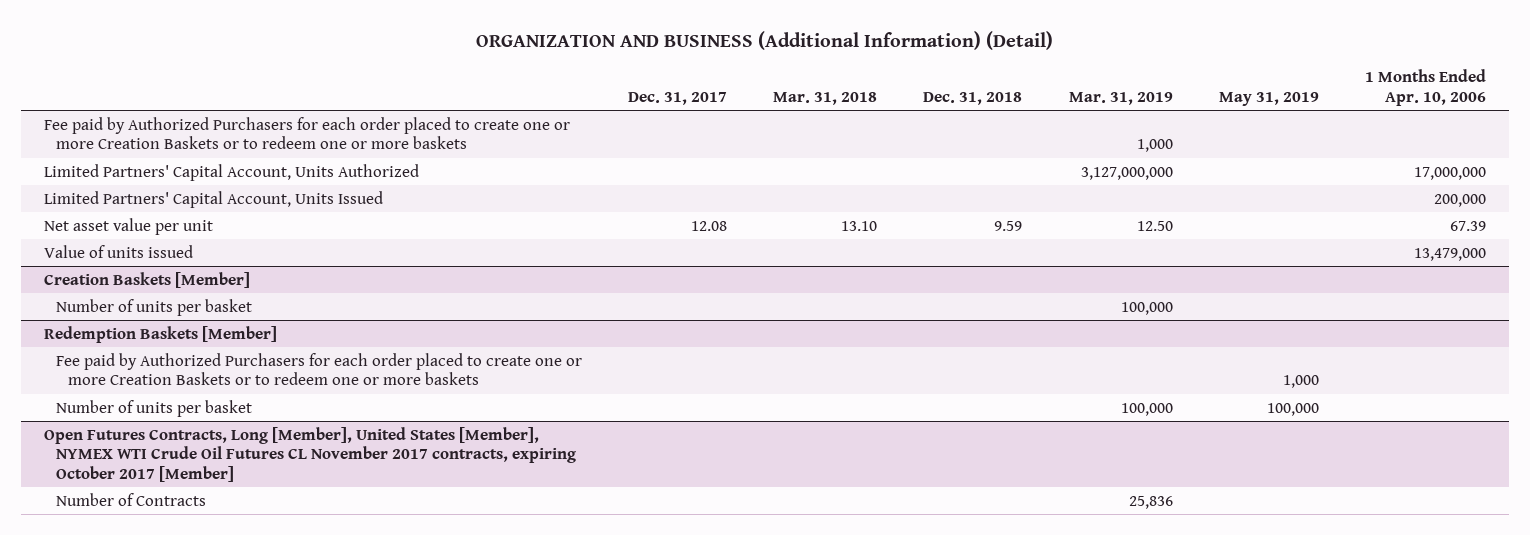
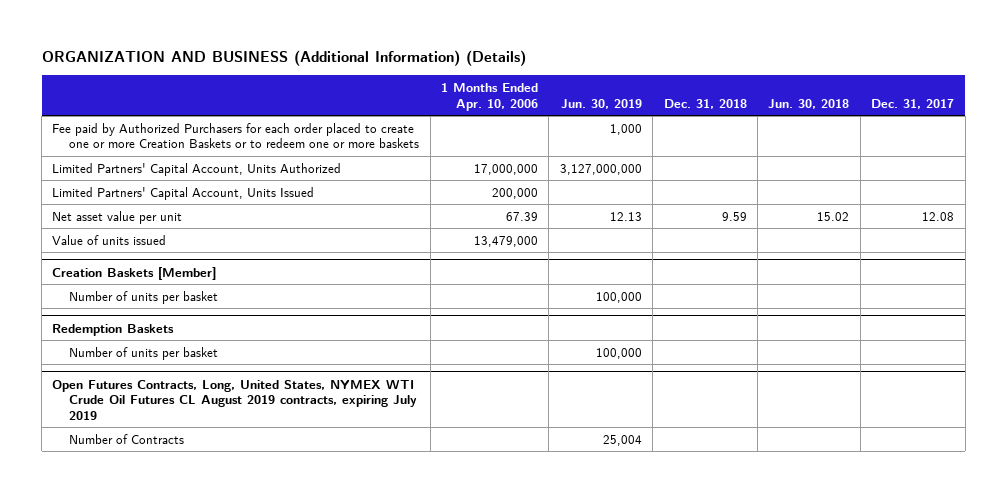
[475,30,1053,50] ORGANIZATION AND BUSINESS (Additional Information) (Detail) -> [41,50,526,67] ORGANIZATION AND BUSINESS (Additional Information) (Details)
[773,91,878,105] Mar. 31, 2018 -> none
[1068,91,1173,105] Mar. 31, 2019 -> none
[1218,91,1319,106] May 31, 2019 -> none
none -> [560,98,642,109] Jun. 30, 2019
none -> [768,98,850,109] Jun. 30, 2018
[55,352,582,386] Fee paid by Authorized Purchasers for each order placed to create one or more Creation Baskets or to redeem one or more baskets -> none
[43,325,277,343] Redemption Baskets [Member] -> [52,323,175,336] Redemption Baskets
[43,426,576,483] Open Futures Contracts, Long [Member], United States [Member], NYMEX WTI Crude Oil Futures CL November 2017 contracts, expiring October 2017 [Member] -> [52,378,418,420] Open Futures Contracts, Long, United States, NYMEX WTI Crude Oil Futures CL August 2019 contracts, expiring July 2019

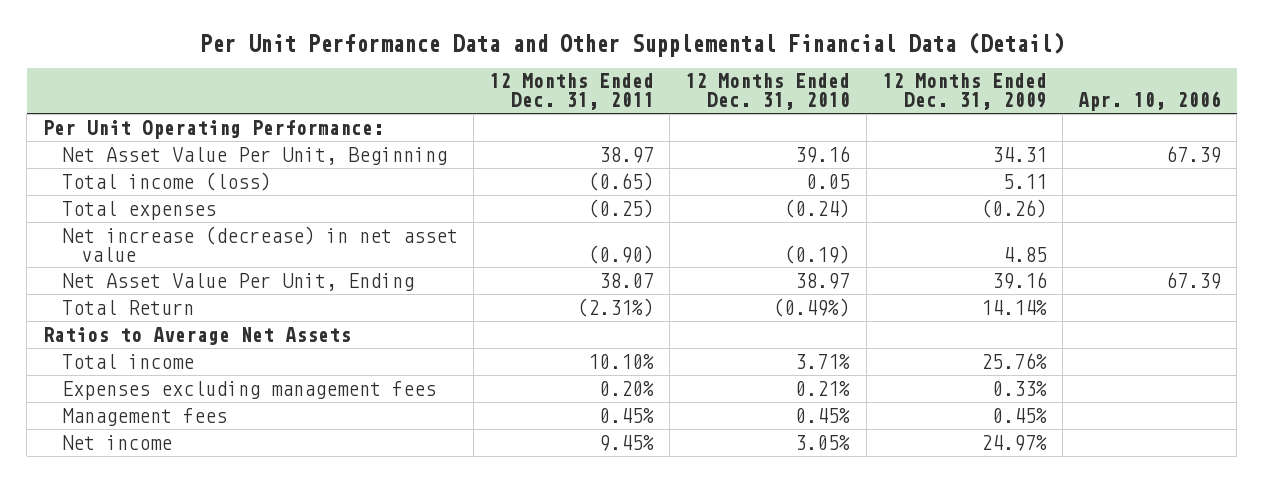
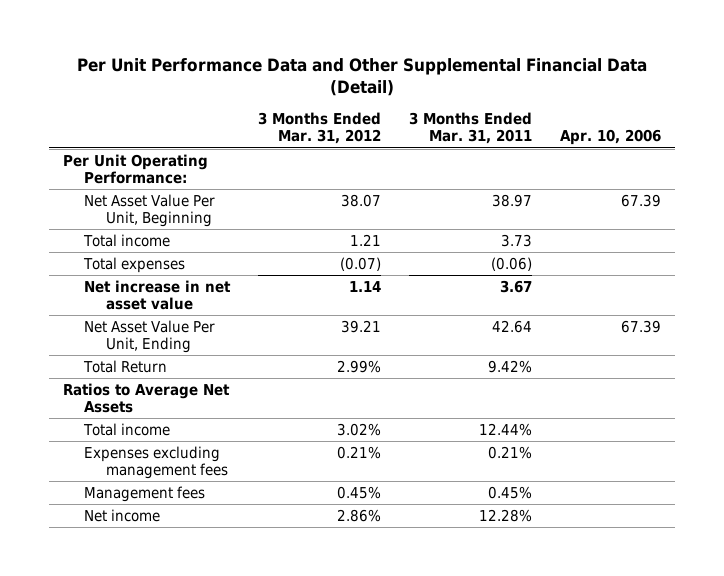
[489,73,655,111] 12 Months Ended Dec. 31, 2011 -> none
[685,73,851,111] 12 Months Ended Dec. 31, 2010 -> none
[881,73,1047,111] 12 Months Ended Dec. 31, 2009 -> none
none -> [258,112,382,145] 3 Months Ended Mar. 31, 2012
none -> [409,112,533,145] 3 Months Ended Mar. 31, 2011
[61,171,271,191] Total income (loss) -> [83,233,171,247] Total income
[61,225,458,262] Net increase (decrease) in net asset value -> [84,279,232,310] Net increase in net asset value

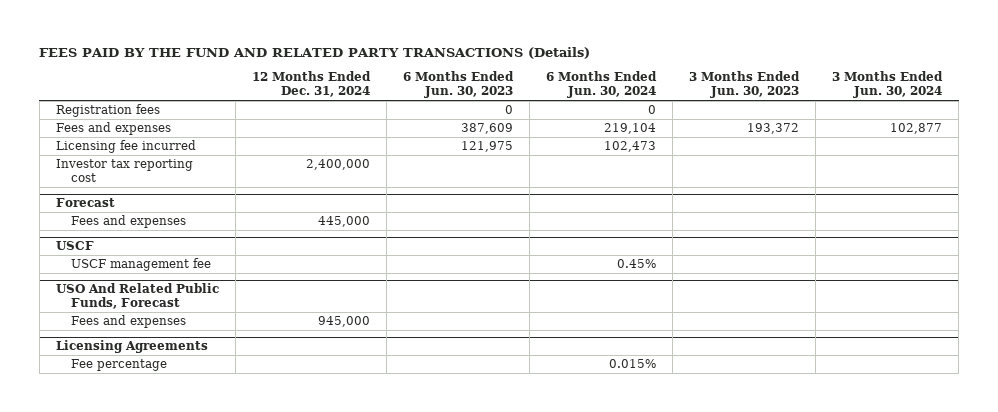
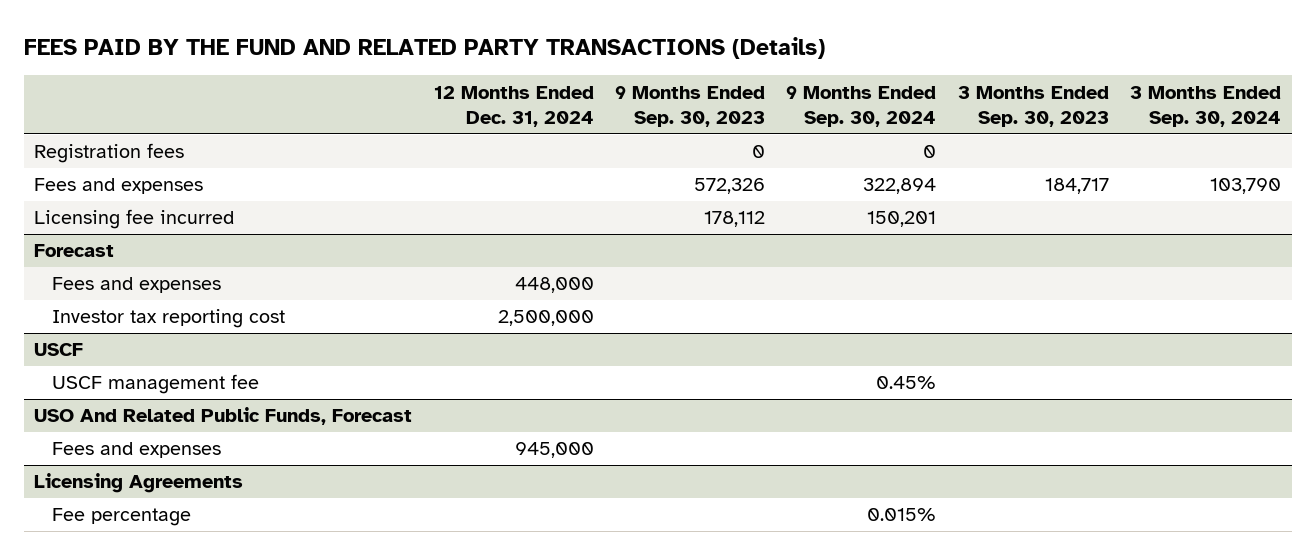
[403,71,515,99] 6 Months Ended Jun. 30, 2023 -> none
[546,71,658,99] 6 Months Ended Jun. 30, 2024 -> none
[689,71,801,99] 3 Months Ended Jun. 30, 2023 -> none
[832,71,944,99] 3 Months Ended Jun. 30, 2024 -> none
none -> [615,85,766,128] 9 Months Ended Sep. 30, 2023
none -> [786,85,937,128] 9 Months Ended Sep. 30, 2024
none -> [957,85,1109,128] 3 Months Ended Sep. 30, 2023
none -> [1130,85,1282,128] 3 Months Ended Sep. 30, 2024
[55,159,193,183] Investor tax reporting cost -> none
[317,216,370,228] 445,000 -> [514,277,594,294] 448,000
none -> [52,309,286,329] Investor tax reporting cost

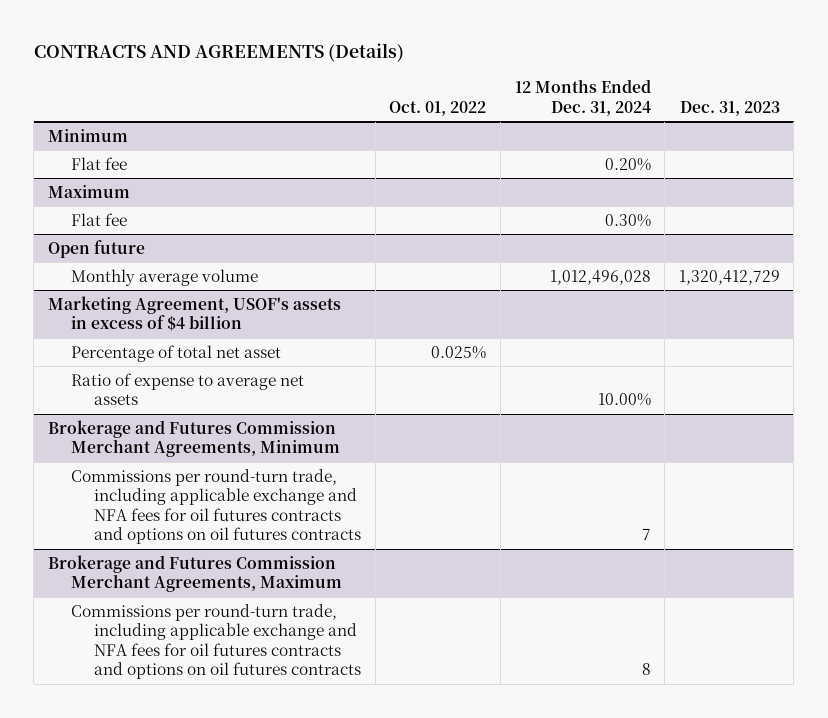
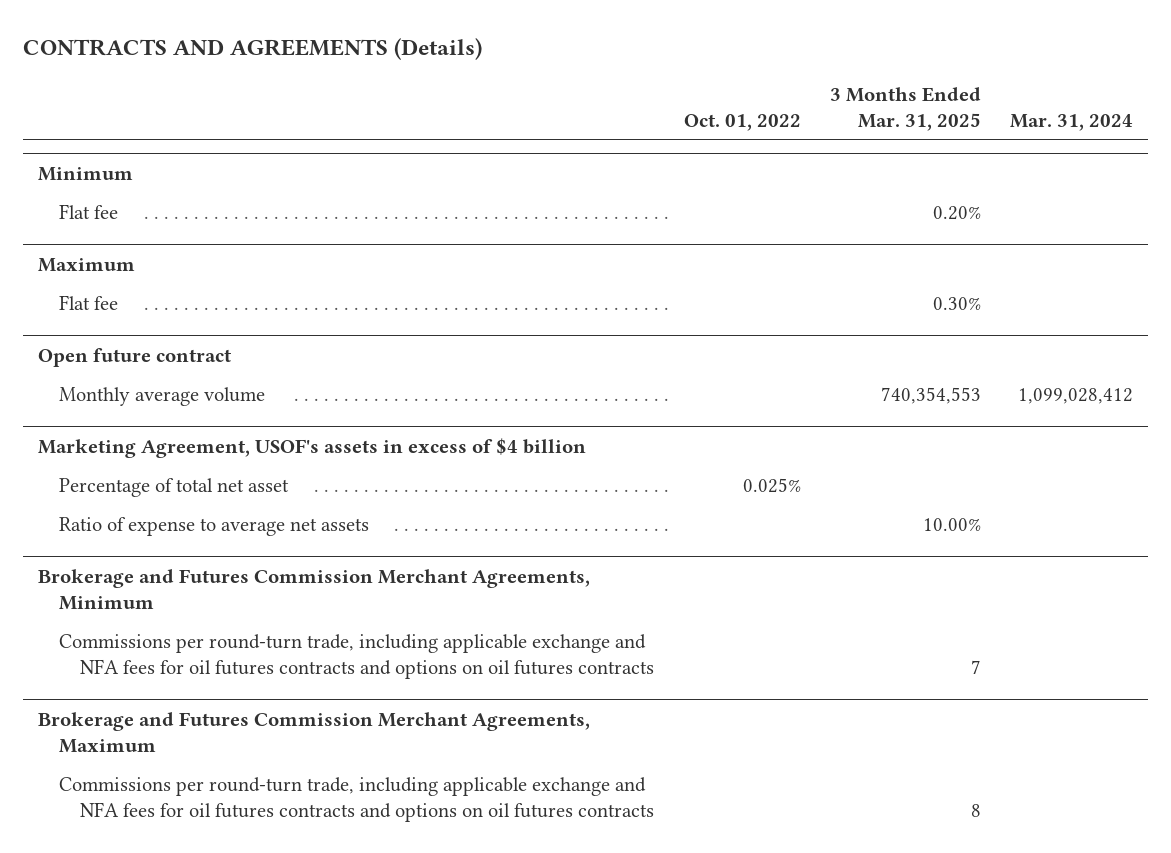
[514,79,651,116] 12 Months Ended Dec. 31, 2024 -> none
[679,100,780,116] Dec. 31, 2023 -> none
none -> [829,87,981,132] 3 Months Ended Mar. 31, 2025
none -> [1010,114,1134,132] Mar. 31, 2024
[47,239,145,258] Open future -> [37,347,231,367] Open future contract

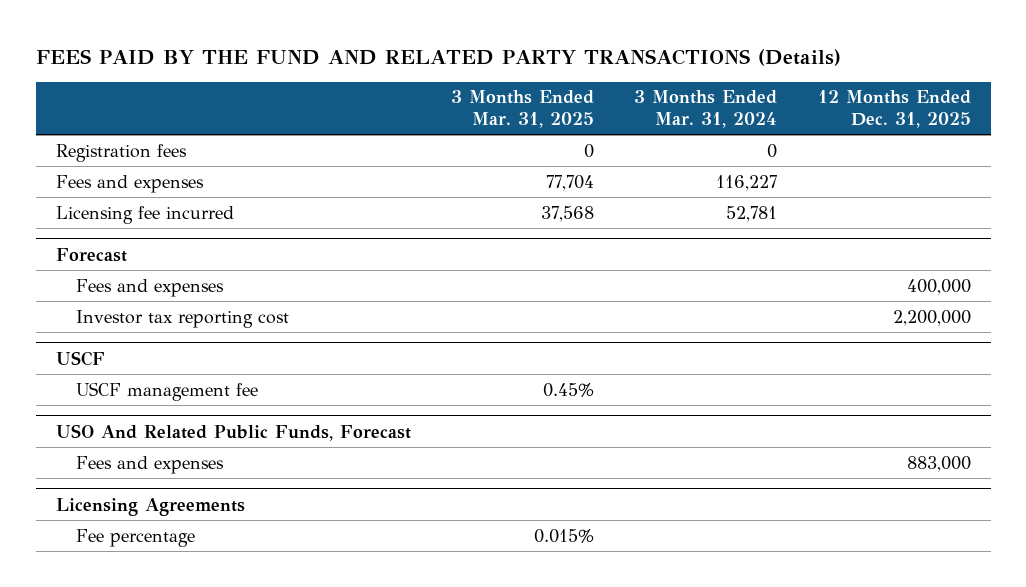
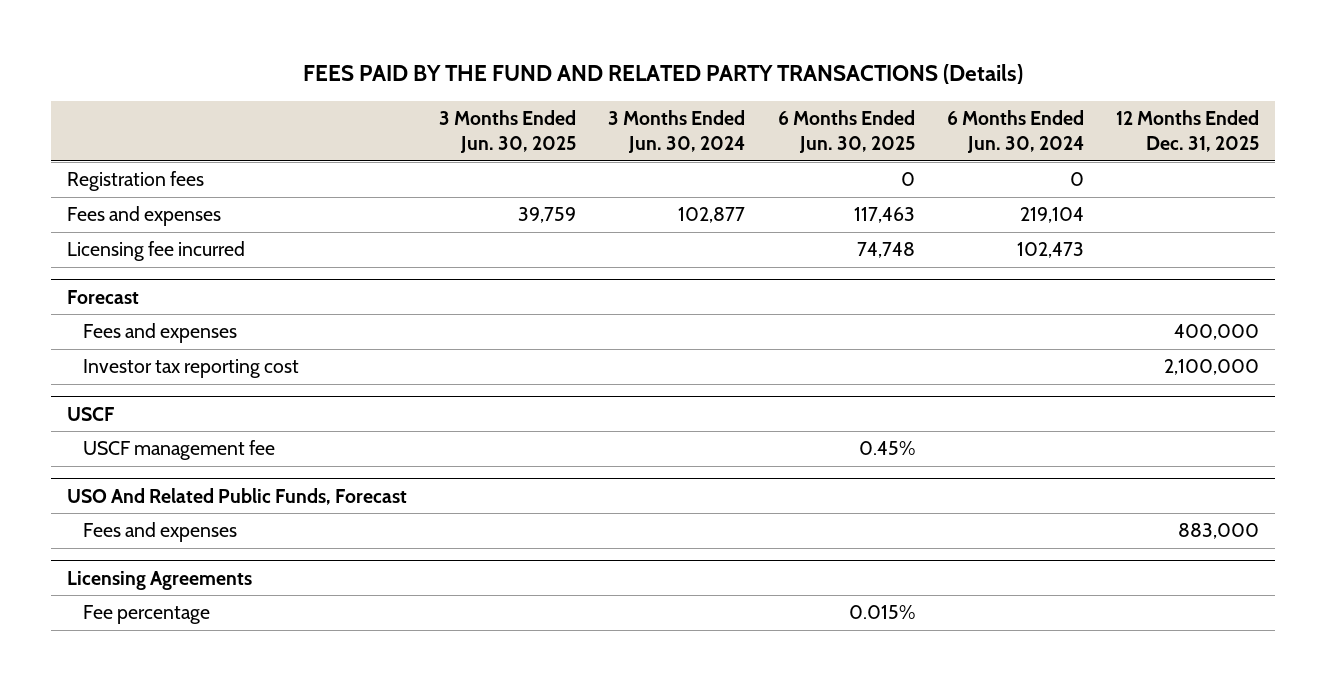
[451,90,595,129] 3 Months Ended Mar. 31, 2025 -> none
[634,90,778,129] 3 Months Ended Mar. 31, 2024 -> none
none -> [439,109,577,154] 3 Months Ended Jun. 30, 2025
none -> [608,109,746,154] 3 Months Ended Jun. 30, 2024
none -> [777,109,915,154] 6 Months Ended Jun. 30, 2025
none -> [946,109,1084,154] 6 Months Ended Jun. 30, 2024
[892,309,971,326] 2,200,000 -> [1163,359,1259,376] 2,100,000

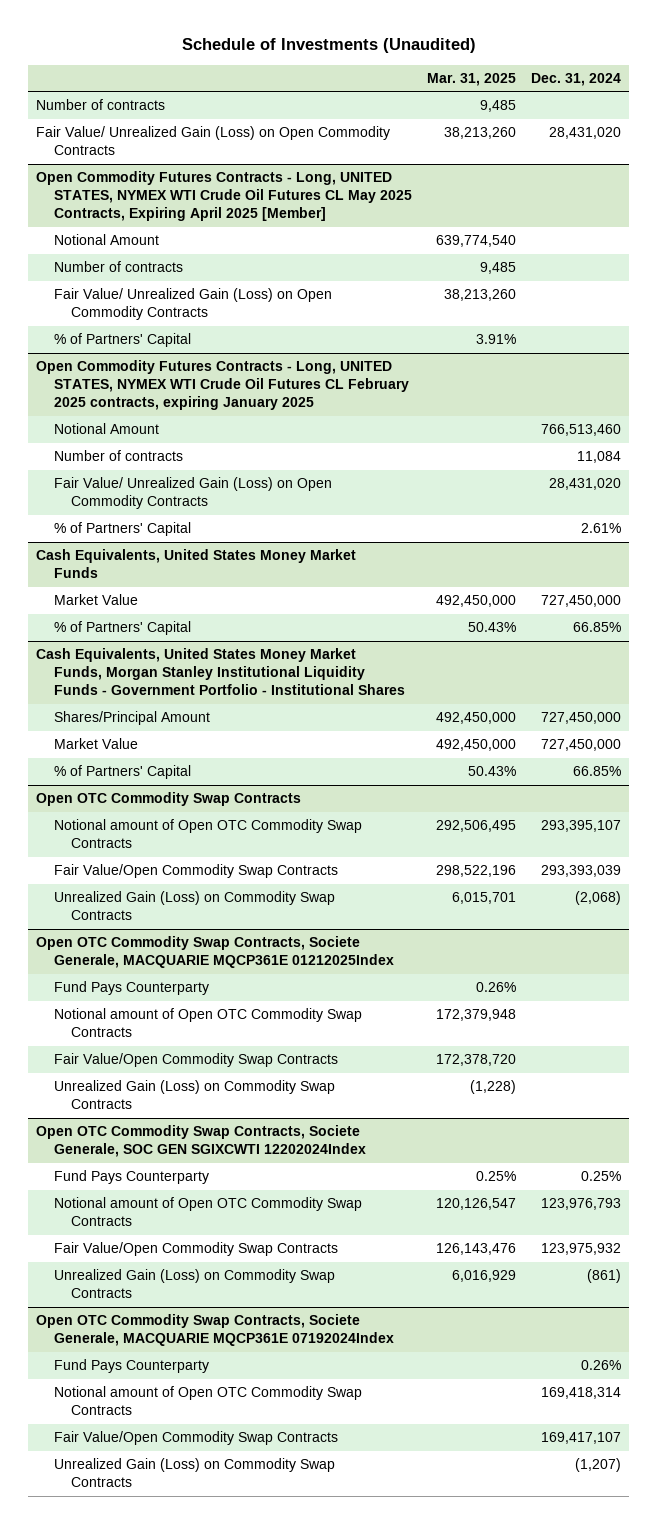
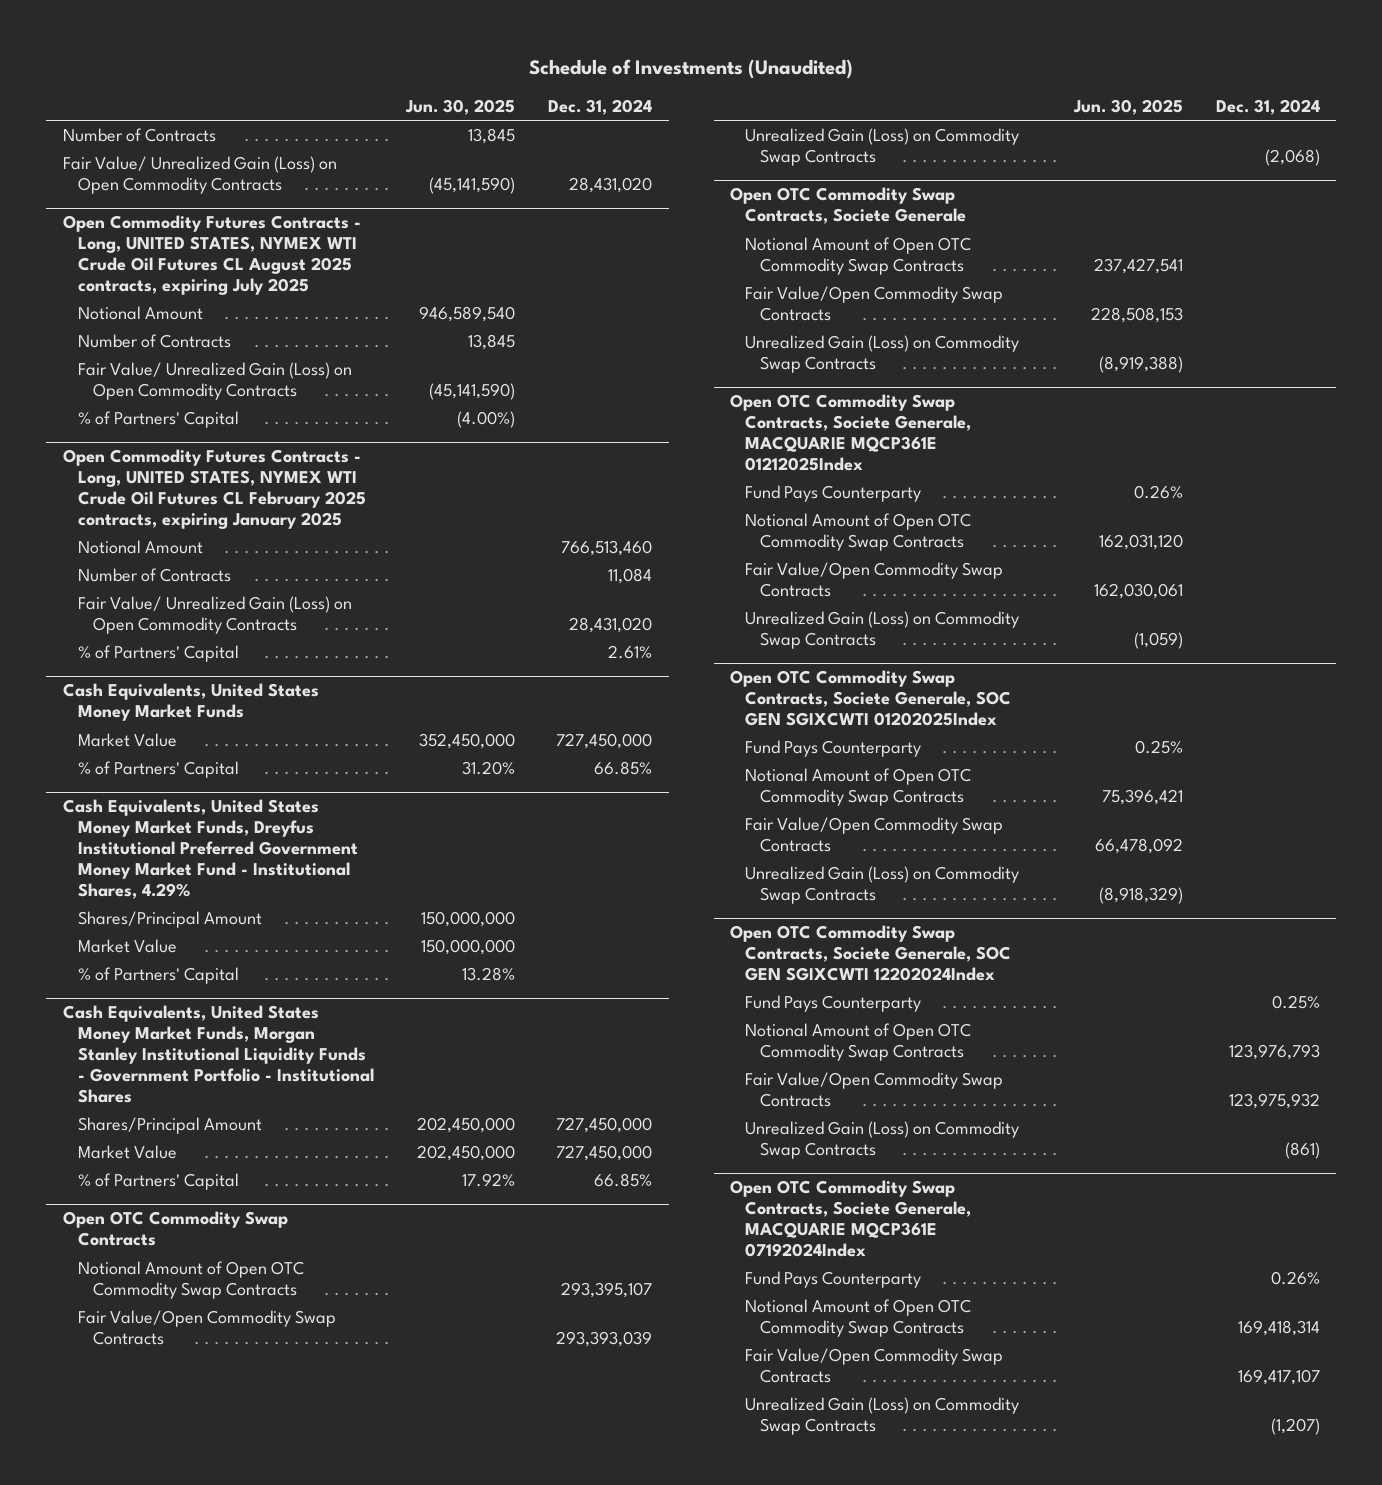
[426,72,516,86] Mar. 31, 2025 -> none
none -> [405,99,516,116] Jun. 30, 2025
[35,99,165,111] Number of contracts -> [62,128,216,143] Number of Contracts
[35,171,412,222] Open Commodity Futures Contracts - Long, UNITED STATES, NYMEX WTI Crude Oil Futures CL May 2025 Contracts, Expiring April 2025 [Member] -> [62,215,361,295] Open Commodity Futures Contracts - Long, UNITED STATES, NYMEX WTI Crude Oil Futures CL August 2025 contracts, expiring July 2025
[53,261,183,273] Number of contracts -> [77,334,231,349] Number of Contracts
[53,450,183,462] Number of contracts -> [77,568,231,583] Number of Contracts
none -> [62,799,358,899] Cash Equivalents, United States Money Market Funds, Dreyfus Institutional Preferred Government Money Market Fund - Institutional Shares, 4.29%
none -> [77,911,262,929] Shares/Principal Amount
none -> [77,939,177,954] Market Value
none -> [77,967,239,985] % of Partners' Capital
[53,819,362,849] Notional amount of Open OTC Commodity Swap Contracts -> [77,1261,304,1299] Notional Amount of Open OTC Commodity Swap Contracts
none -> [730,187,967,225] Open OTC Commodity Swap Contracts, Societe Generale
none -> [745,237,972,275] Notional Amount of Open OTC Commodity Swap Contracts
none -> [745,286,1004,321] Fair Value/Open Commodity Swap Contracts
none -> [745,335,1020,373] Unrealized Gain (Loss) on Commodity Swap Contracts
[53,1008,362,1038] Notional amount of Open OTC Commodity Swap Contracts -> [745,513,972,551] Notional Amount of Open OTC Commodity Swap Contracts
none -> [730,670,1012,727] Open OTC Commodity Swap Contracts, Societe Generale, SOC GEN SGIXCWTI 01202025Index
none -> [745,740,922,758] Fund Pays Counterparty
none -> [745,768,972,806] Notional Amount of Open OTC Commodity Swap Contracts
none -> [745,817,1004,852] Fair Value/Open Commodity Swap Contracts
none -> [745,866,1020,904] Unrealized Gain (Loss) on Commodity Swap Contracts
[53,1197,362,1227] Notional amount of Open OTC Commodity Swap Contracts -> [745,1023,972,1061] Notional Amount of Open OTC Commodity Swap Contracts
[53,1386,362,1416] Notional amount of Open OTC Commodity Swap Contracts -> [745,1299,972,1337] Notional Amount of Open OTC Commodity Swap Contracts

